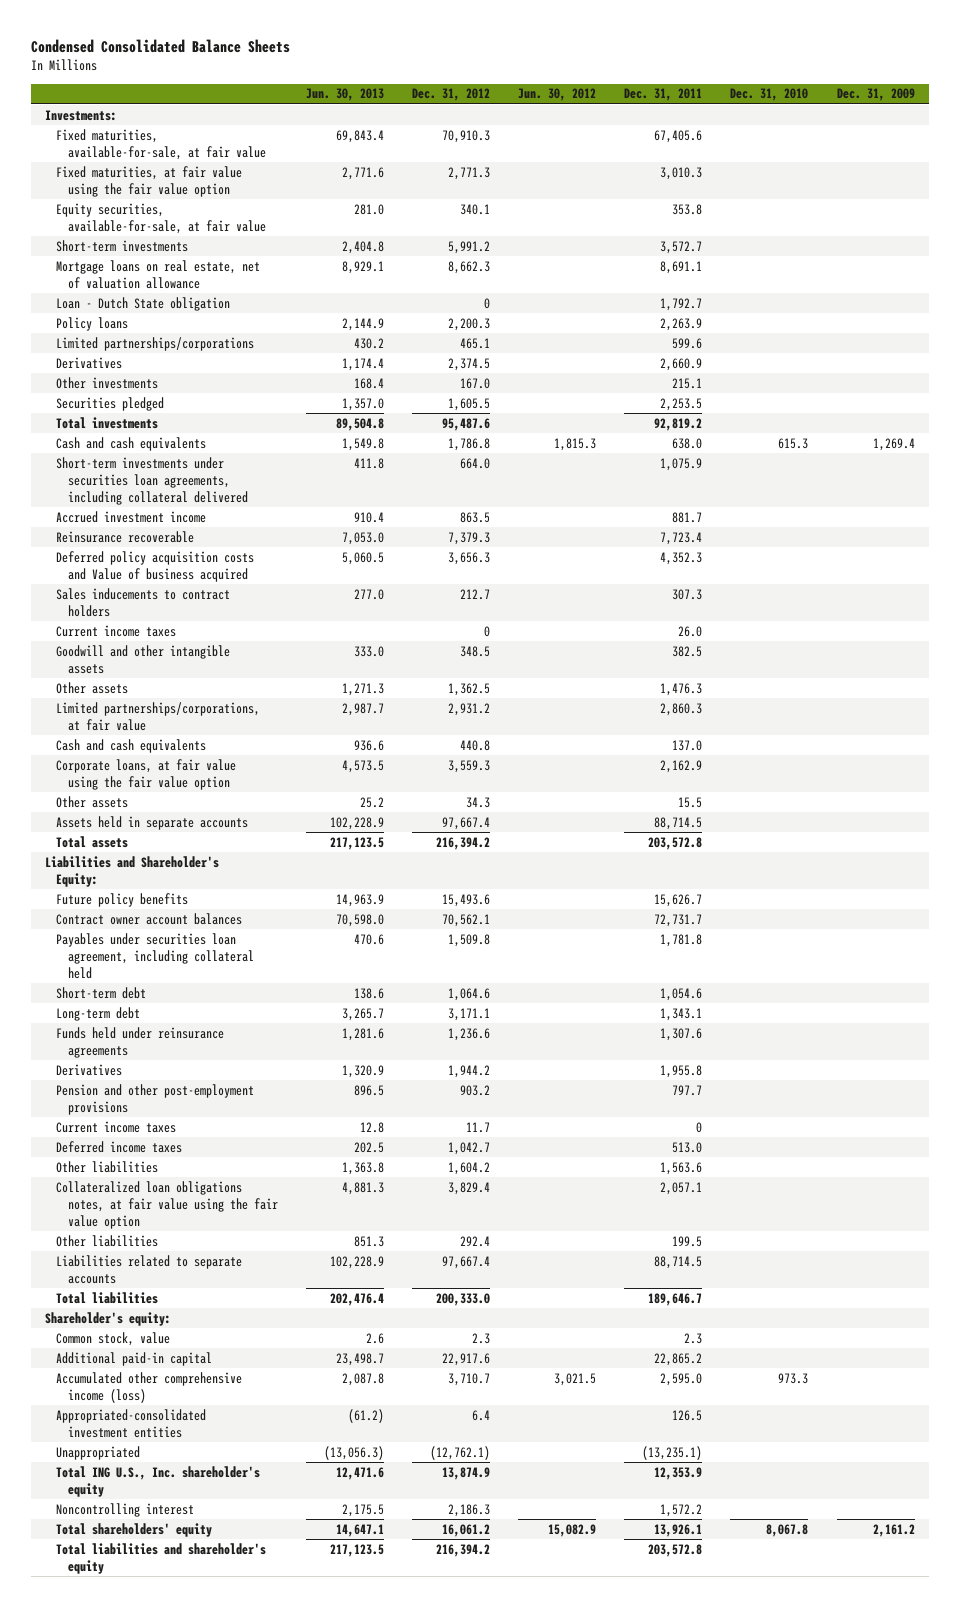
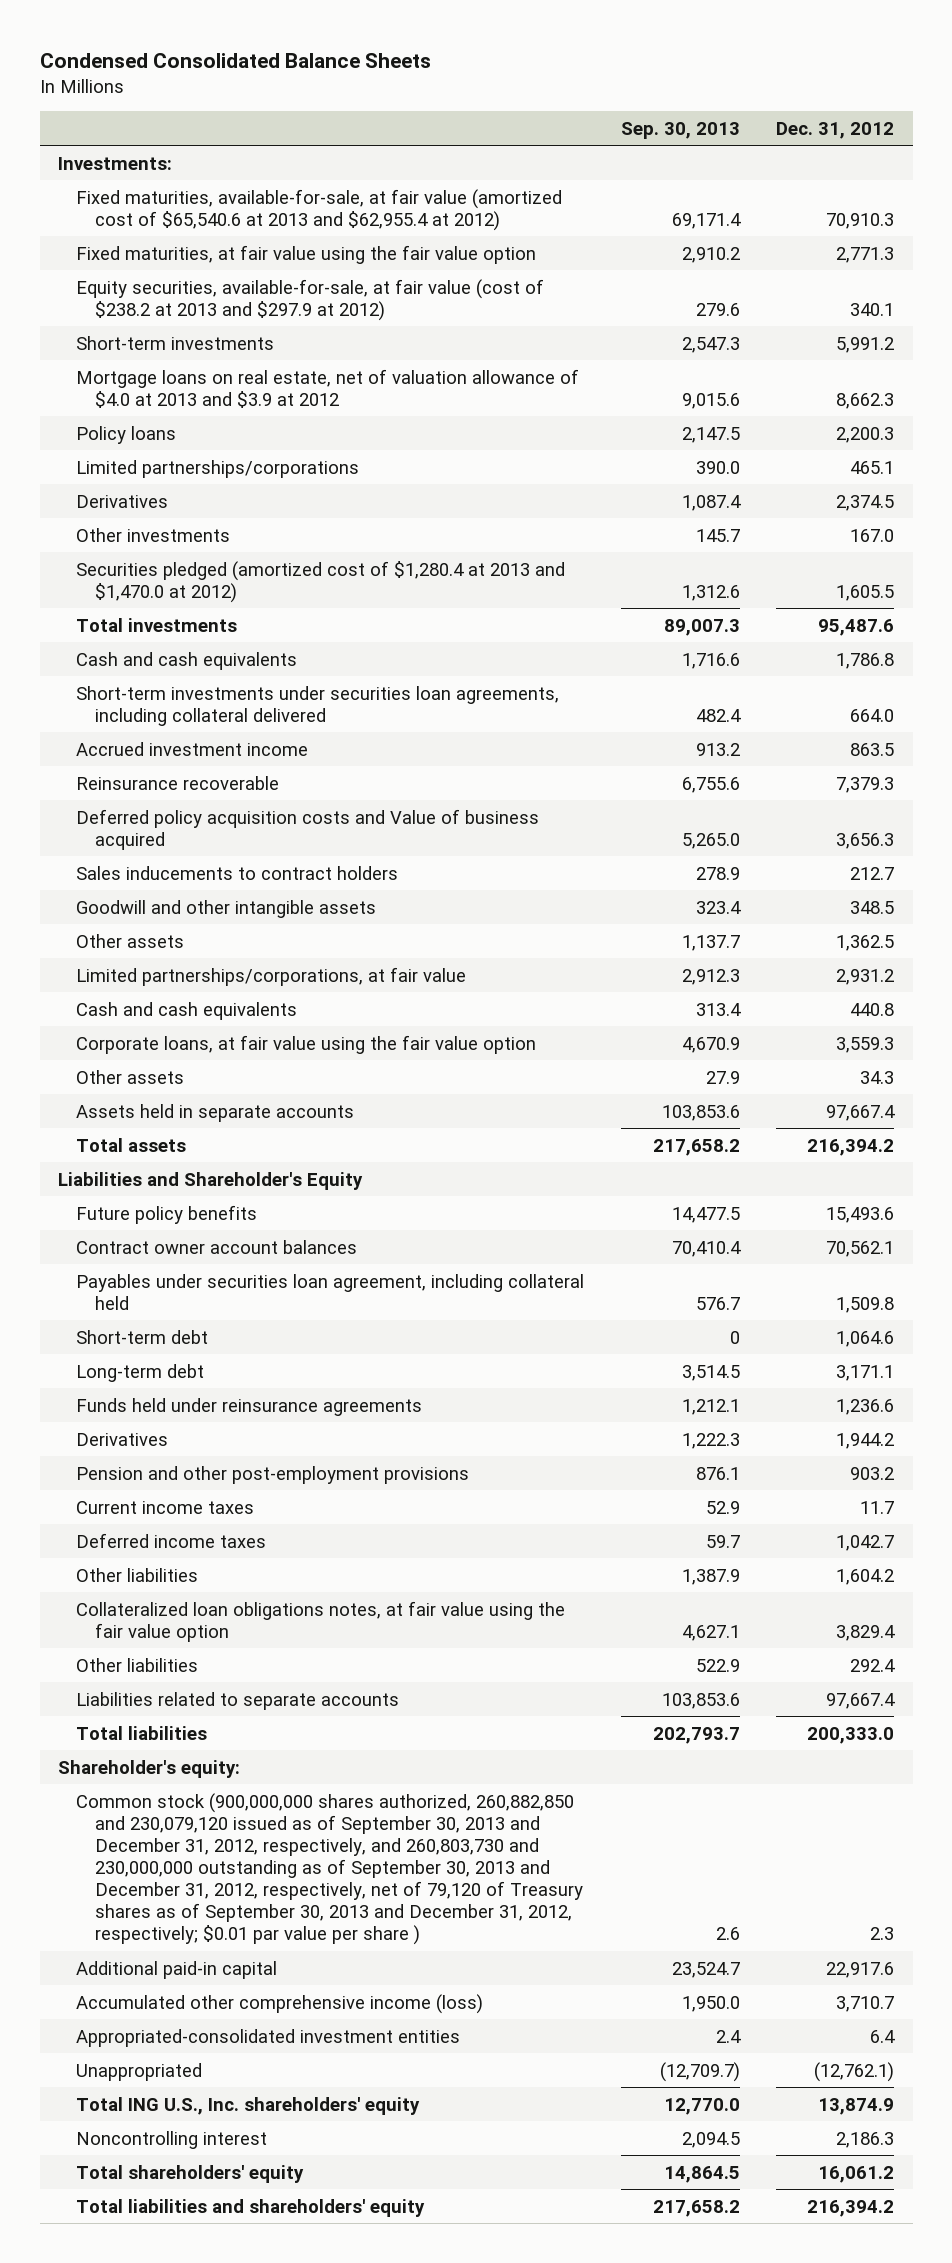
[305,88,384,102] Jun. 30, 2013 -> none
[518,88,597,102] Jun. 30, 2012 -> none
[624,88,703,102] Dec. 31, 2011 -> none
[730,88,809,102] Dec. 31, 2010 -> none
[836,88,915,102] Dec. 31, 2009 -> none
none -> [620,121,740,139] Sep. 30, 2013
[56,128,266,160] Fixed maturities, available-for-sale, at fair value -> [76,188,563,231] Fixed maturities, available-for-sale, at fair value (amortized cost of $65,540.6 at 2013 and $62,955.4 at 2012)
[56,202,266,234] Equity securities, available-for-sale, at fair value -> [76,278,545,321] Equity securities, available-for-sale, at fair value (cost of $238.2 at 2013 and $297.9 at 2012)
[56,296,231,311] Loan - Dutch State obligation -> none
[56,259,261,289] Mortgage loans on real estate, net of valuation allowance -> [76,368,580,408] Mortgage loans on real estate, net of valuation allowance of $4.0 at 2013 and $3.9 at 2012
[56,396,165,411] Securities pledged -> [76,560,566,603] Securities pledged (amortized cost of $1,280.4 at 2013 and $1,470.0 at 2012)
[56,624,177,637] Current income taxes -> none
[45,855,220,887] Liabilities and Shareholder's Equity: -> [57,1171,363,1190] Liabilities and Shareholder's Equity
[56,1331,171,1346] Common stock, value -> [76,1792,583,1946] Common stock (900,000,000 shares authorized, 260,882,850 and 230,079,120 issued as of September 30, 2013 and December 31, 2012, respectively, and 260,803,730 and 230,000,000 outstanding as of September 30, 2013 and December 31, 2012, respectively, net of 79,120 of Treasury shares as of September 30, 2013 and December 31, 2012, respectively; $0.01 par value per share )
[56,1465,261,1497] Total ING U.S., Inc. shareholder's equity -> [76,2096,421,2115] Total ING U.S., Inc. shareholders' equity
[56,1542,267,1574] Total liabilities and shareholder's equity -> [76,2198,426,2217] Total liabilities and shareholders' equity

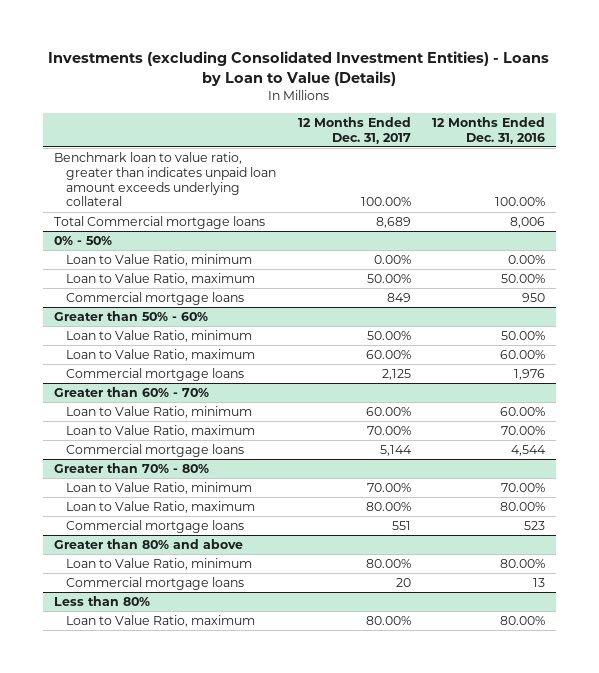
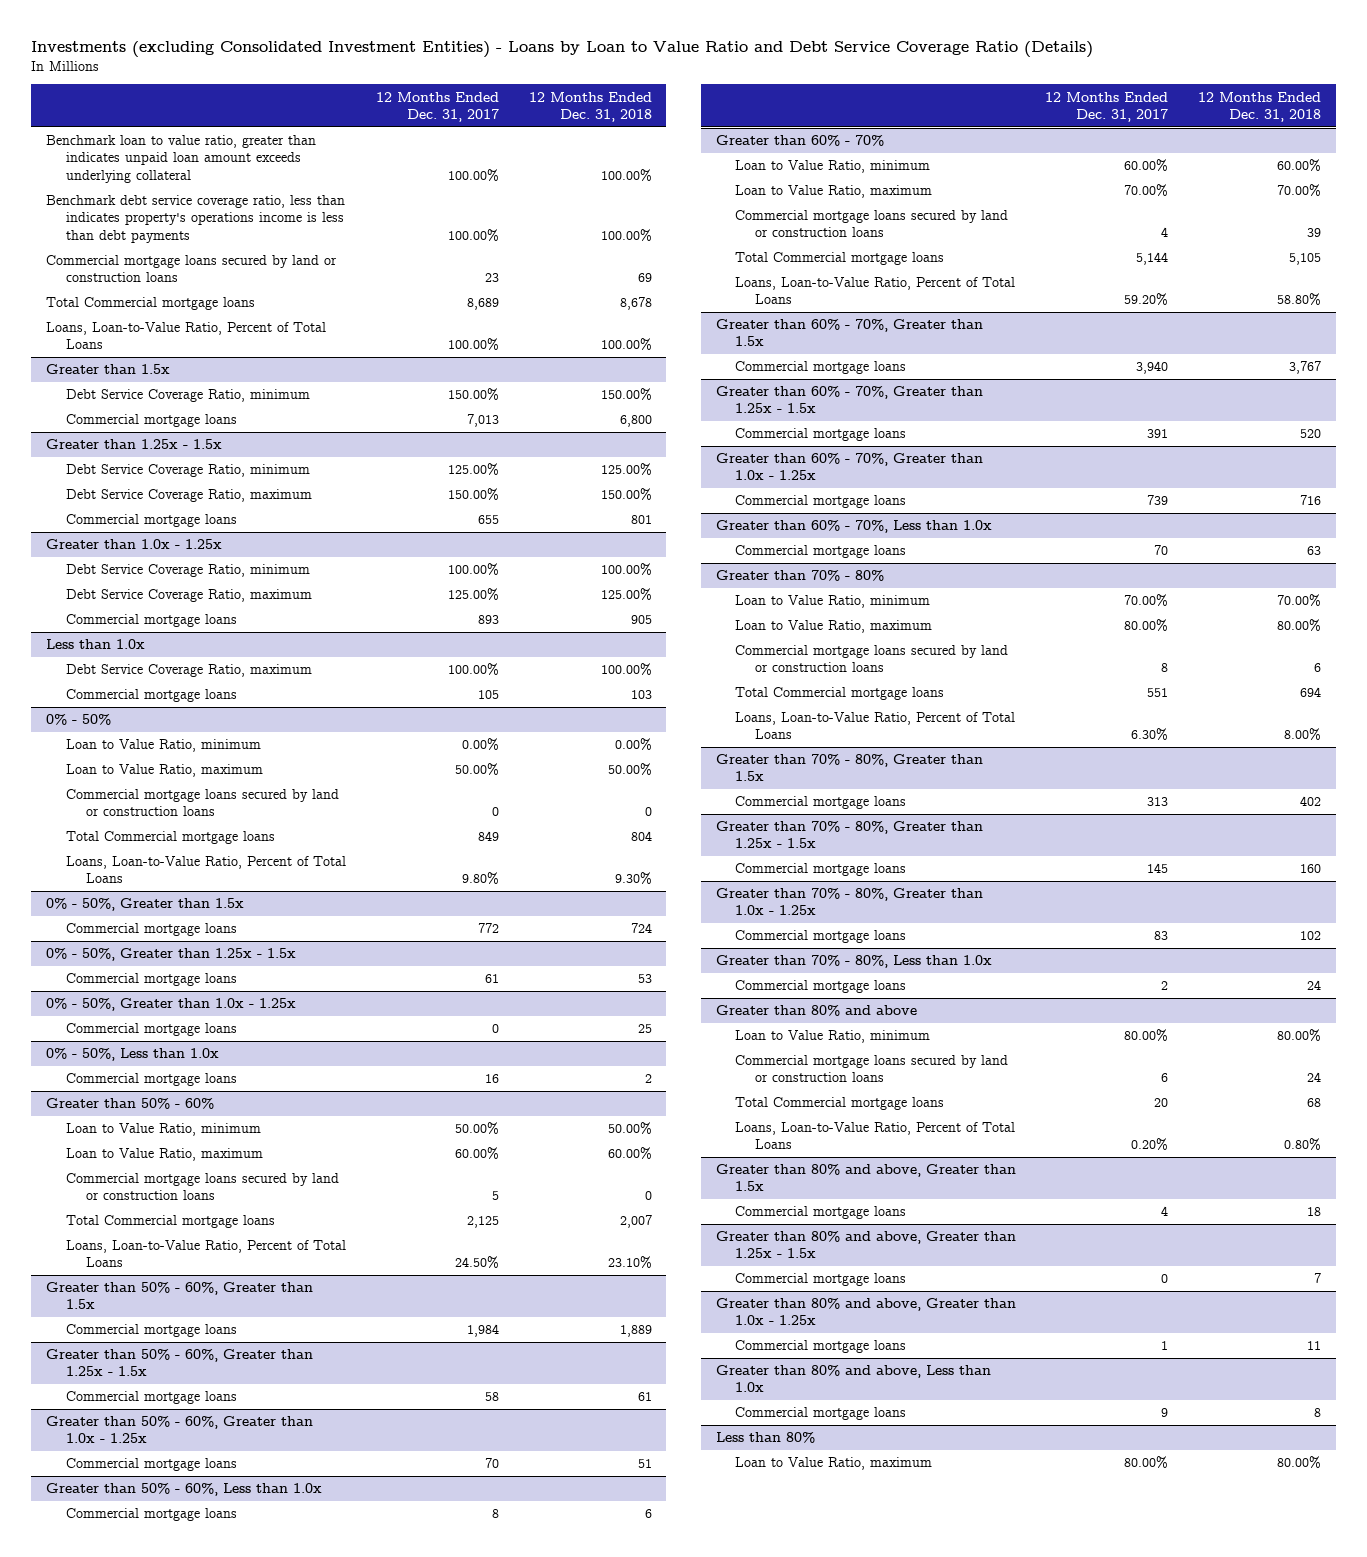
[48,51,550,86] Investments (excluding Consolidated Investment Entities) - Loans by Loan to Value (Details) -> [31,41,1094,59] Investments (excluding Consolidated Investment Entities) - Loans by Loan to Value Ratio and Debt Service Coverage Ratio (Details)
[431,116,545,144] 12 Months Ended Dec. 31, 2016 -> none
none -> [528,91,652,122] 12 Months Ended Dec. 31, 2018
none -> [46,195,346,243] Benchmark debt service coverage ratio, less than indicates property's operations income is less than debt payments
none -> [46,255,338,283] Commercial mortgage loans secured by land or construction loans
none -> [46,322,327,350] Loans, Loan-to-Value Ratio, Percent of Total Loans
none -> [46,364,171,375] Greater than 1.5x
none -> [65,389,310,403] Debt Service Coverage Ratio, minimum
none -> [65,414,237,428] Commercial mortgage loans
none -> [46,439,223,450] Greater than 1.25x - 1.5x
none -> [65,464,310,478] Debt Service Coverage Ratio, minimum
none -> [65,489,312,503] Debt Service Coverage Ratio, maximum
none -> [65,514,237,528] Commercial mortgage loans
none -> [46,539,223,550] Greater than 1.0x - 1.25x
none -> [65,564,310,578] Debt Service Coverage Ratio, minimum
none -> [65,589,312,603] Debt Service Coverage Ratio, maximum
none -> [65,614,237,628] Commercial mortgage loans
none -> [46,639,146,650] Less than 1.0x
none -> [65,664,312,678] Debt Service Coverage Ratio, maximum
none -> [65,689,237,703] Commercial mortgage loans
none -> [65,789,339,817] Commercial mortgage loans secured by land or construction loans
none -> [65,831,275,845] Total Commercial mortgage loans
none -> [65,856,346,884] Loans, Loan-to-Value Ratio, Percent of Total Loans
none -> [46,898,245,912] 0% - 50%, Greater than 1.5x
[386,293,411,303] 849 -> [477,923,499,934] 772
none -> [46,948,297,962] 0% - 50%, Greater than 1.25x - 1.5x
none -> [65,973,237,987] Commercial mortgage loans
none -> [46,998,297,1012] 0% - 50%, Greater than 1.0x - 1.25x
none -> [65,1023,237,1037] Commercial mortgage loans
none -> [46,1048,220,1062] 0% - 50%, Less than 1.0x
none -> [65,1073,237,1087] Commercial mortgage loans
none -> [65,1173,339,1201] Commercial mortgage loans secured by land or construction loans
none -> [65,1215,275,1229] Total Commercial mortgage loans
none -> [65,1240,346,1268] Loans, Loan-to-Value Ratio, Percent of Total Loans
none -> [46,1282,314,1310] Greater than 50% - 60%, Greater than 1.5x
[381,369,411,381] 2,125 -> [466,1324,499,1338] 1,984
none -> [46,1349,314,1377] Greater than 50% - 60%, Greater than 1.25x - 1.5x
none -> [65,1391,237,1405] Commercial mortgage loans
none -> [46,1416,314,1444] Greater than 50% - 60%, Greater than 1.0x - 1.25x
none -> [65,1458,237,1472] Commercial mortgage loans
none -> [46,1483,323,1497] Greater than 50% - 60%, Less than 1.0x
none -> [65,1508,237,1522] Commercial mortgage loans
none -> [735,210,1009,238] Commercial mortgage loans secured by land or construction loans
none -> [735,252,945,266] Total Commercial mortgage loans
none -> [735,277,1016,305] Loans, Loan-to-Value Ratio, Percent of Total Loans
none -> [715,319,983,347] Greater than 60% - 70%, Greater than 1.5x
[379,445,412,457] 5,144 -> [1136,361,1169,375] 3,940
none -> [715,386,983,414] Greater than 60% - 70%, Greater than 1.25x - 1.5x
none -> [735,428,907,442] Commercial mortgage loans
none -> [715,453,983,481] Greater than 60% - 70%, Greater than 1.0x - 1.25x
none -> [735,495,907,509] Commercial mortgage loans
none -> [715,520,992,534] Greater than 60% - 70%, Less than 1.0x
none -> [735,545,907,559] Commercial mortgage loans
none -> [735,645,1009,673] Commercial mortgage loans secured by land or construction loans
none -> [735,687,945,701] Total Commercial mortgage loans
none -> [735,712,1016,740] Loans, Loan-to-Value Ratio, Percent of Total Loans
none -> [715,754,983,782] Greater than 70% - 80%, Greater than 1.5x
[391,521,411,531] 551 -> [1147,797,1169,807] 313
none -> [715,821,983,849] Greater than 70% - 80%, Greater than 1.25x - 1.5x
none -> [735,863,907,877] Commercial mortgage loans
none -> [715,888,983,916] Greater than 70% - 80%, Greater than 1.0x - 1.25x
none -> [735,930,907,944] Commercial mortgage loans
none -> [715,955,992,969] Greater than 70% - 80%, Less than 1.0x
none -> [735,980,907,994] Commercial mortgage loans
none -> [735,1055,1009,1083] Commercial mortgage loans secured by land or construction loans
none -> [735,1097,945,1111] Total Commercial mortgage loans
none -> [735,1122,1016,1150] Loans, Loan-to-Value Ratio, Percent of Total Loans
none -> [715,1164,1016,1192] Greater than 80% and above, Greater than 1.5x
[395,578,411,588] 20 -> [1161,1206,1169,1217] 4
none -> [715,1231,1016,1259] Greater than 80% and above, Greater than 1.25x - 1.5x
none -> [735,1273,907,1287] Commercial mortgage loans
none -> [715,1298,1016,1326] Greater than 80% and above, Greater than 1.0x - 1.25x
none -> [735,1340,907,1354] Commercial mortgage loans
none -> [715,1365,991,1393] Greater than 80% and above, Less than 1.0x
none -> [735,1407,907,1421] Commercial mortgage loans

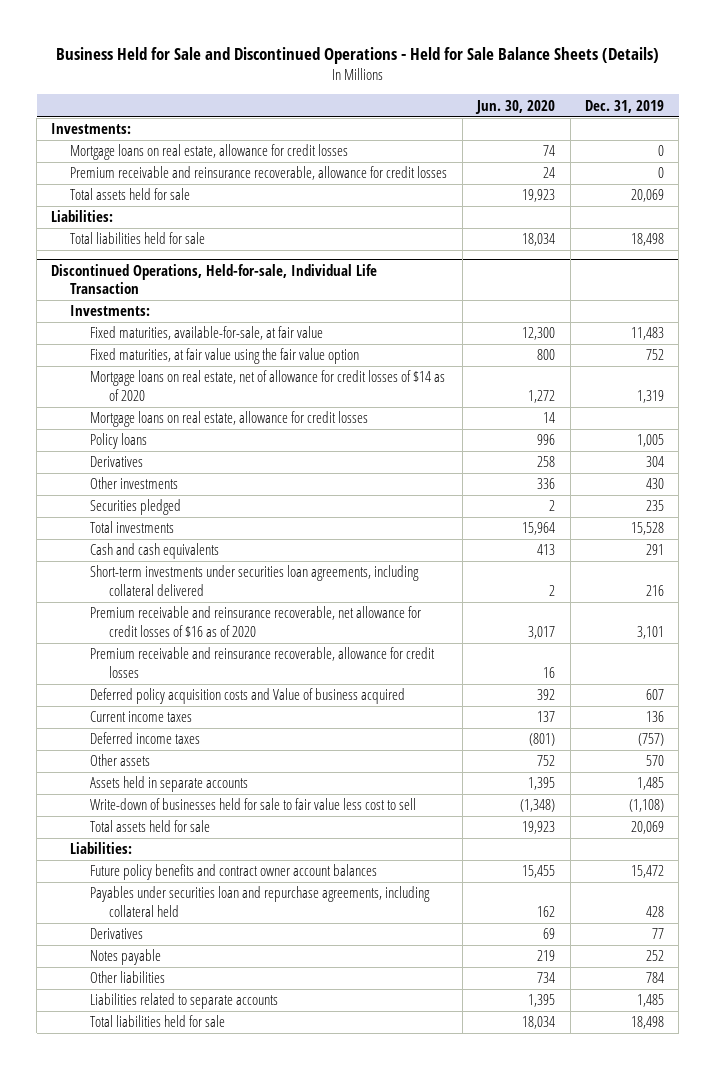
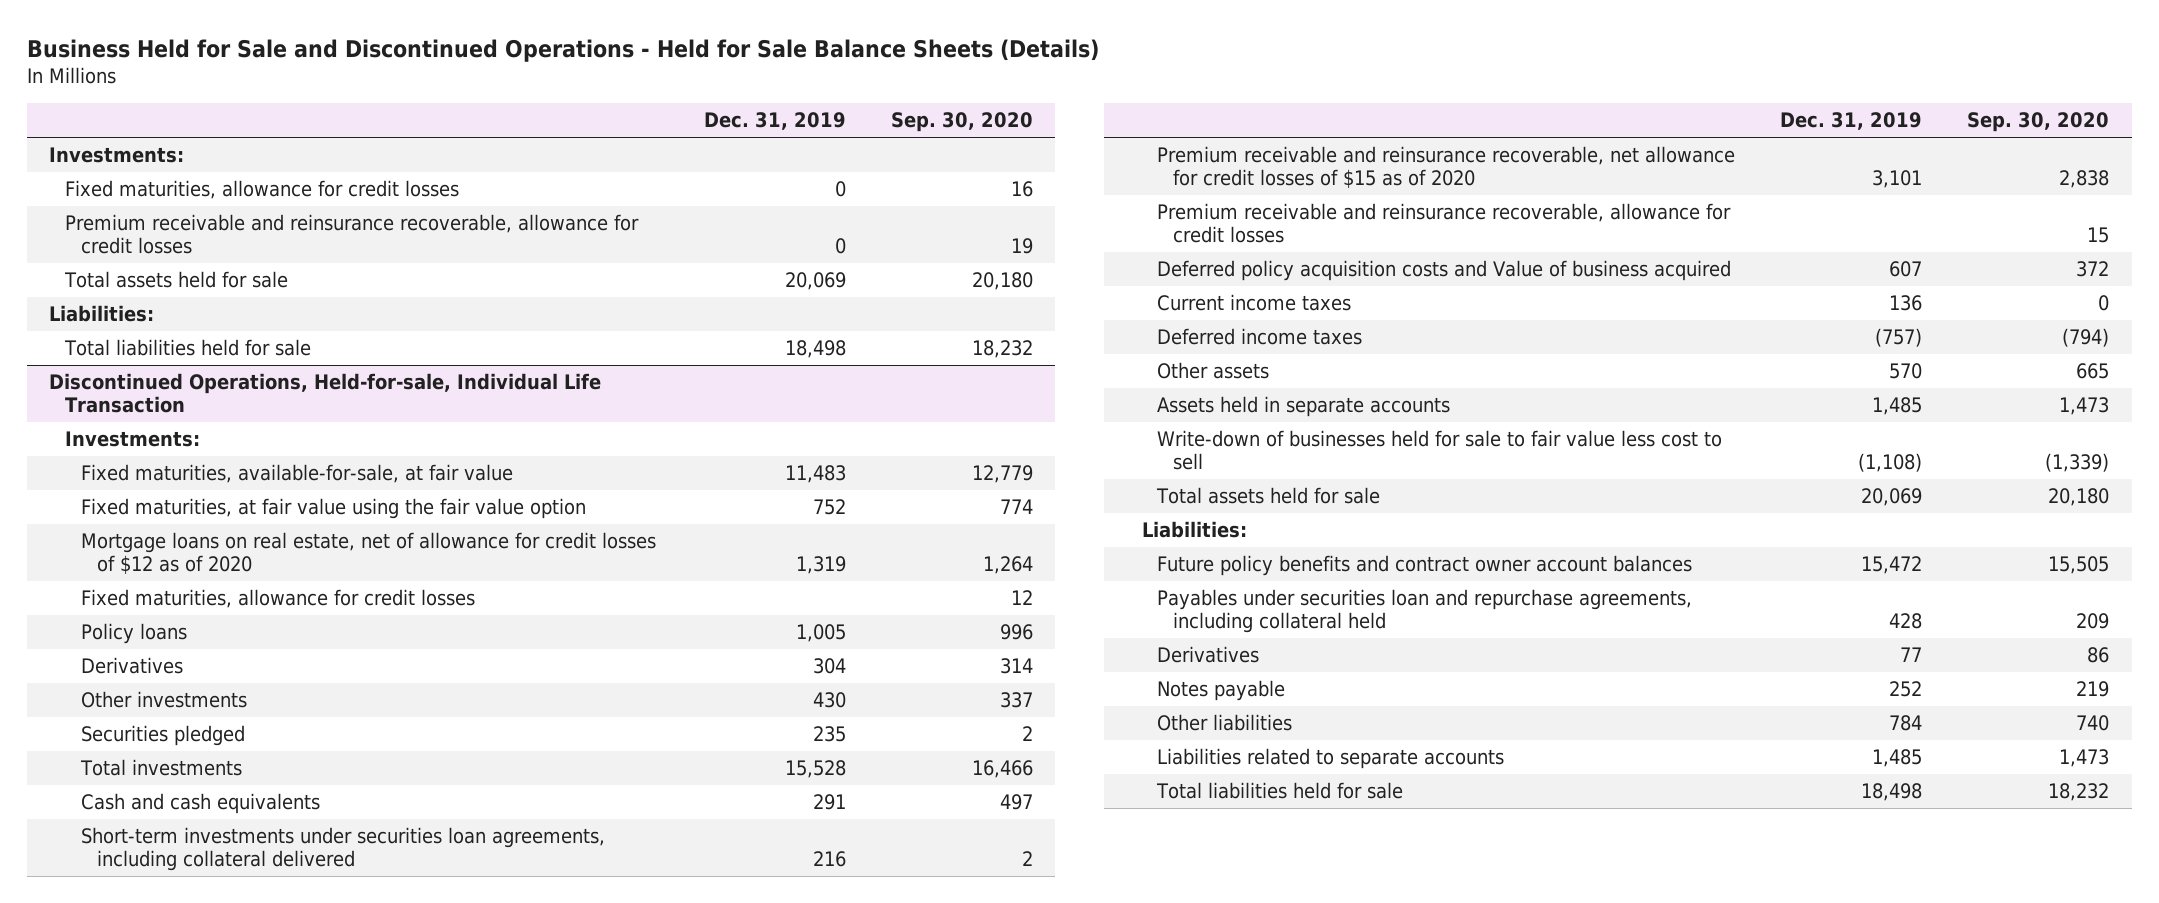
[475,99,556,114] Jun. 30, 2020 -> none
none -> [890,111,1033,132] Sep. 30, 2020
[70,144,349,161] Mortgage loans on real estate, allowance for credit losses -> none
none -> [65,180,460,200] Fixed maturities, allowance for credit losses
[89,411,368,428] Mortgage loans on real estate, allowance for credit losses -> none
[89,370,445,401] Mortgage loans on real estate, net of allowance for credit losses of $14 as of 2020 -> [80,532,656,574] Mortgage loans on real estate, net of allowance for credit losses of $12 as of 2020
none -> [80,589,475,609] Fixed maturities, allowance for credit losses
[89,606,421,637] Premium receivable and reinsurance recoverable, net allowance for credit losses of $16 as of 2020 -> [1157,146,1736,188] Premium receivable and reinsurance recoverable, net allowance for credit losses of $15 as of 2020

